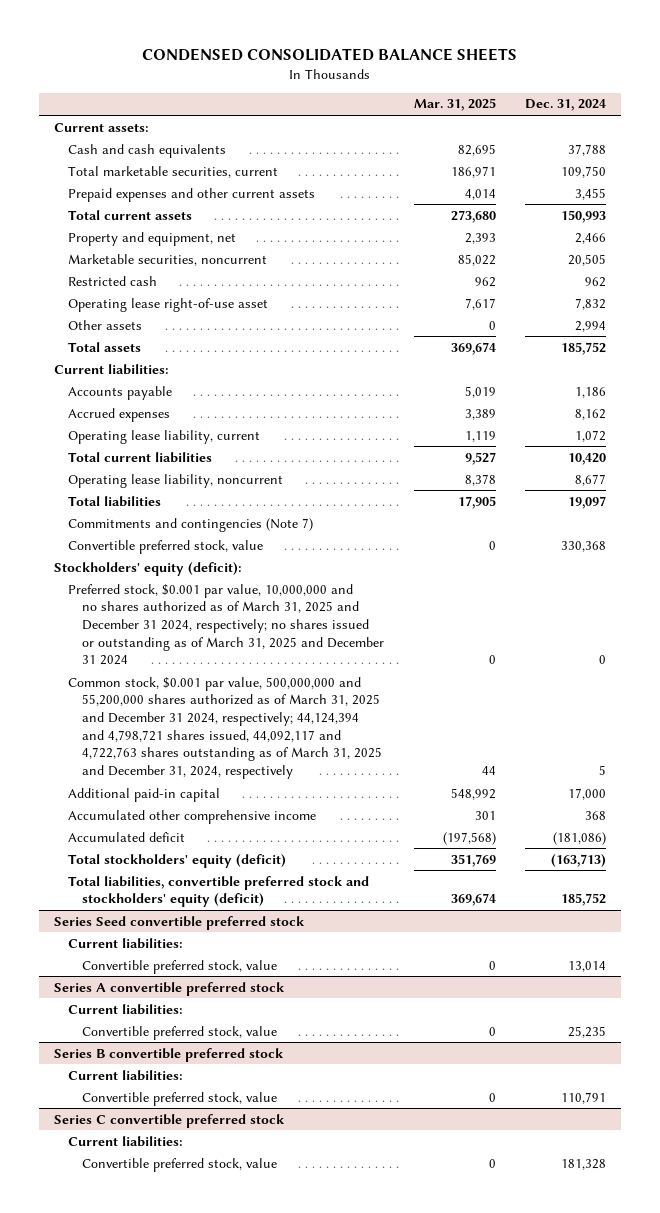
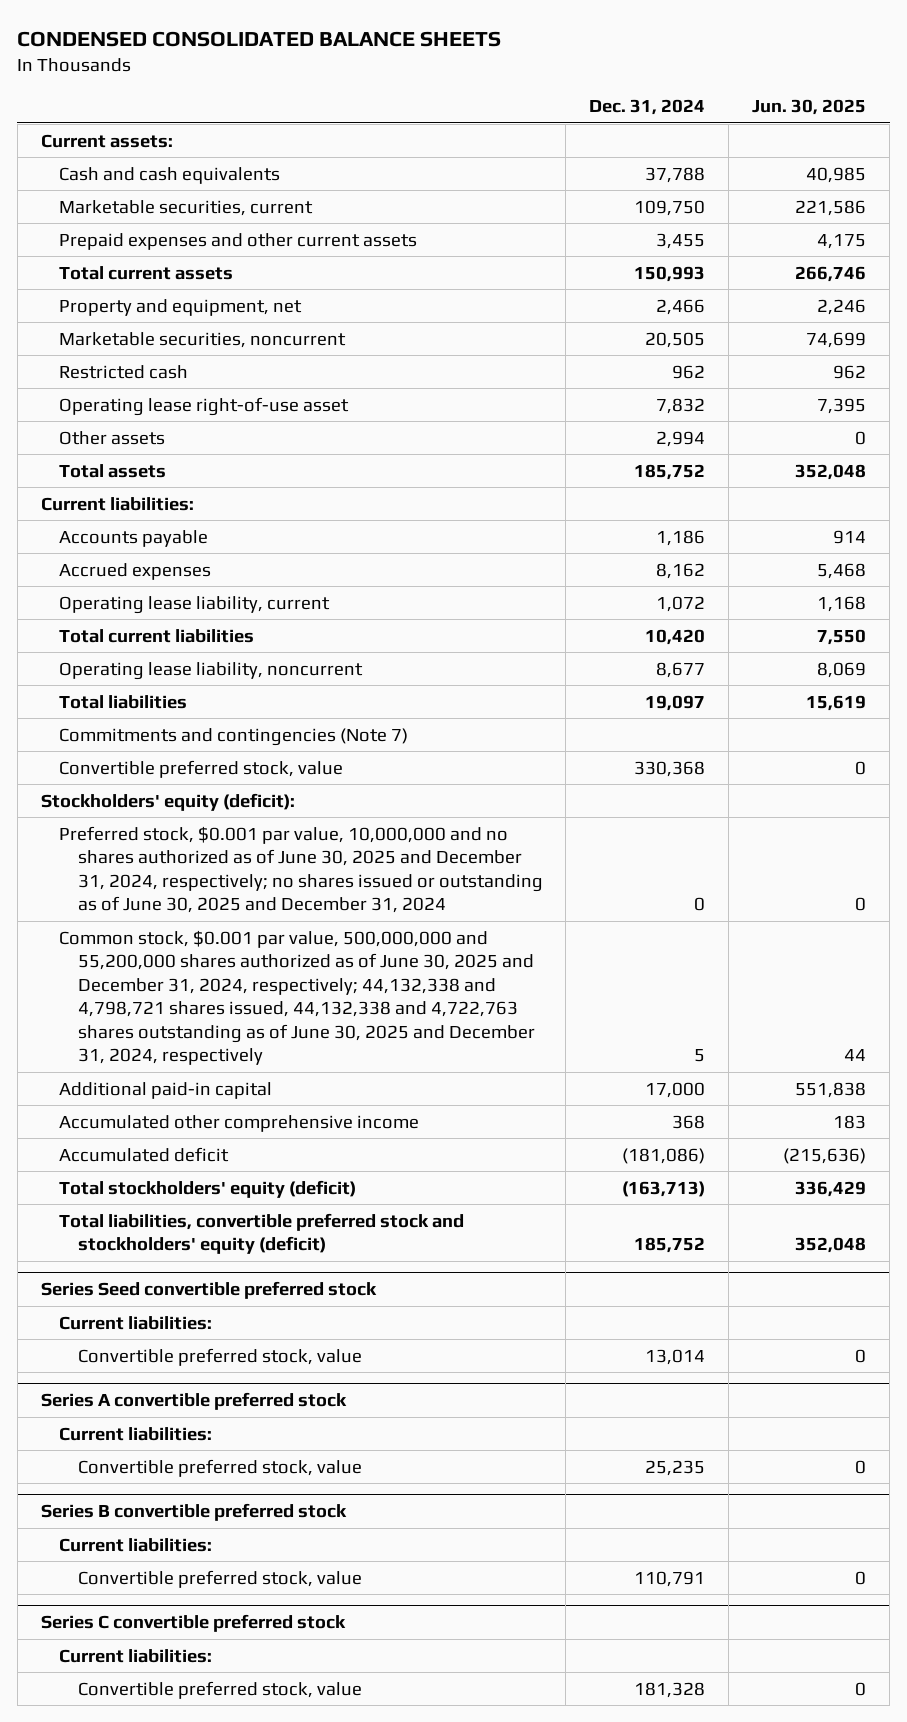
[413,98,496,112] Mar. 31, 2025 -> none
none -> [752,99,867,116] Jun. 30, 2025
[67,165,278,178] Total marketable securities, current -> [59,199,314,216] Marketable securities, current
[67,583,384,666] Preferred stock, $0.001 par value, 10,000,000 and no shares authorized as of March 31, 2025 and December 31 2024, respectively; no shares issued or outstanding as of March 31, 2025 and December 31 2024 -> [59,825,543,914] Preferred stock, $0.001 par value, 10,000,000 and no shares authorized as of June 30, 2025 and December 31, 2024, respectively; no shares issued or outstanding as of June 30, 2025 and December 31, 2024
[67,676,382,779] Common stock, $0.001 par value, 500,000,000 and 55,200,000 shares authorized as of March 31, 2025 and December 31 2024, respectively; 44,124,394 and 4,798,721 shares issued, 44,092,117 and 4,722,763 shares outstanding as of March 31, 2025 and December 31, 2024, respectively -> [59,929,535,1066] Common stock, $0.001 par value, 500,000,000 and 55,200,000 shares authorized as of June 30, 2025 and December 31, 2024, respectively; 44,132,338 and 4,798,721 shares issued, 44,132,338 and 4,722,763 shares outstanding as of June 30, 2025 and December 31, 2024, respectively

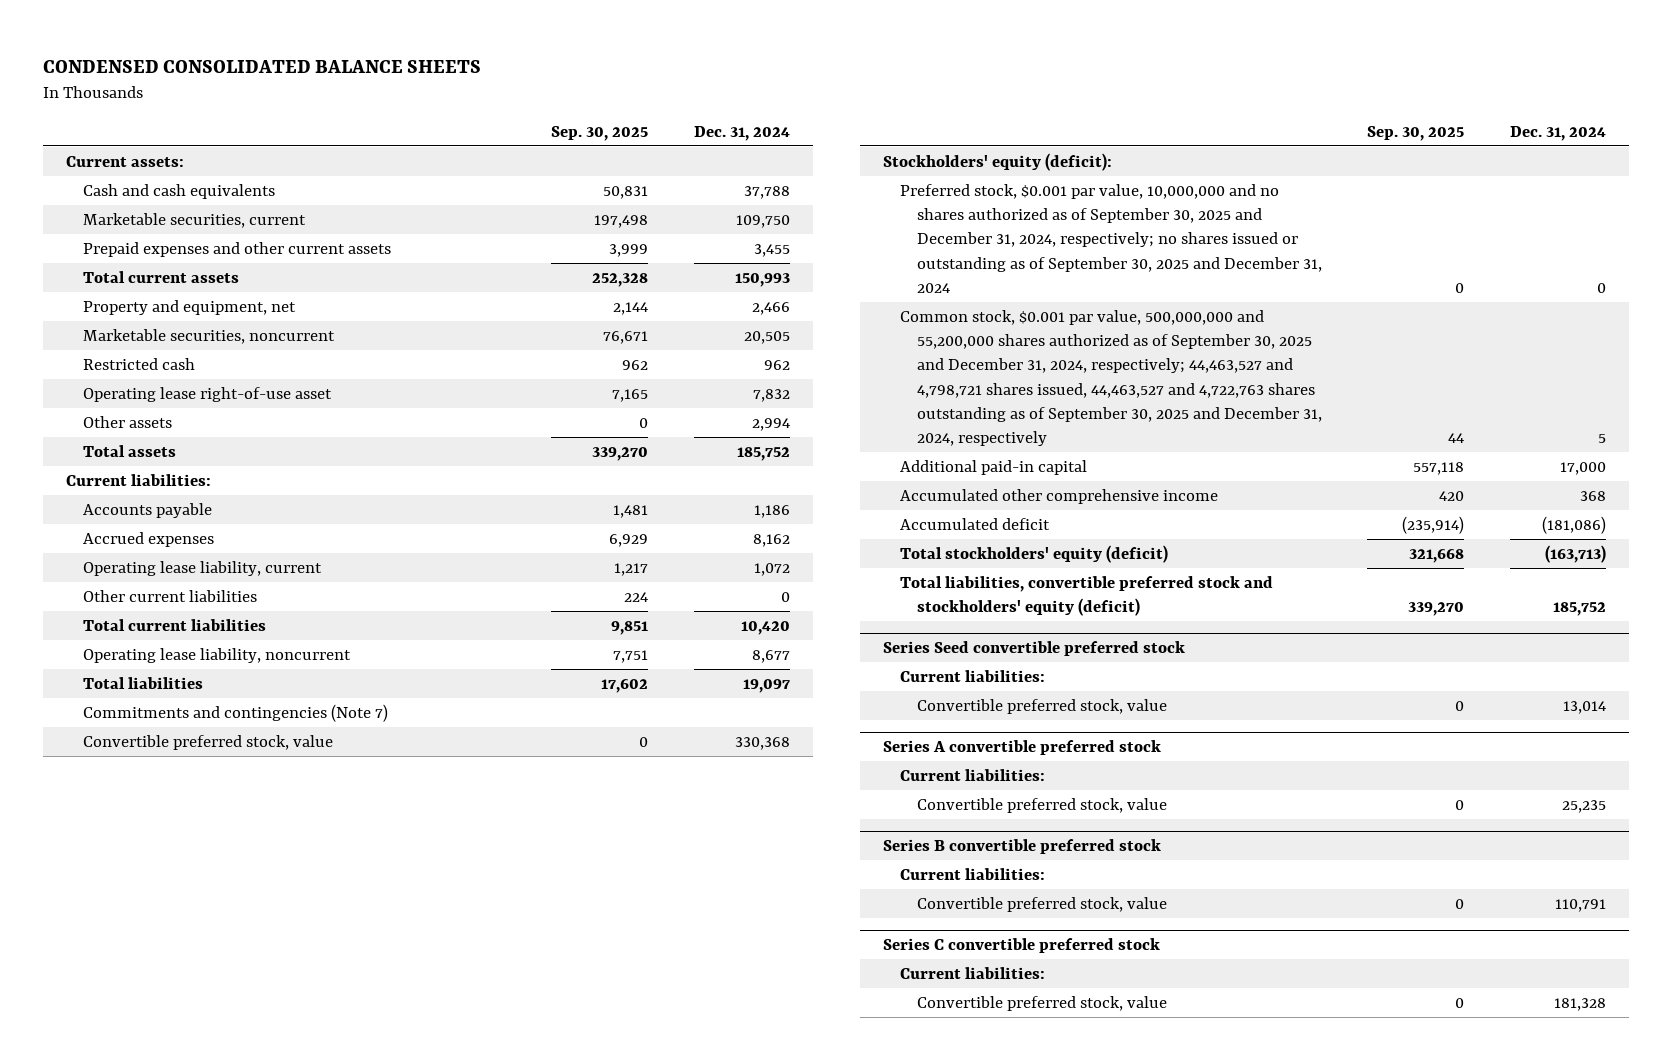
[752,99,867,116] Jun. 30, 2025 -> none
none -> [551,125,649,141] Sep. 30, 2025
none -> [83,589,258,602] Other current liabilities
[59,825,543,914] Preferred stock, $0.001 par value, 10,000,000 and no shares authorized as of June 30, 2025 and December 31, 2024, respectively; no shares issued or outstanding as of June 30, 2025 and December 31, 2024 -> [899,183,1322,294] Preferred stock, $0.001 par value, 10,000,000 and no shares authorized as of September 30, 2025 and December 31, 2024, respectively; no shares issued or outstanding as of September 30, 2025 and December 31, 2024
[59,929,535,1066] Common stock, $0.001 par value, 500,000,000 and 55,200,000 shares authorized as of June 30, 2025 and December 31, 2024, respectively; 44,132,338 and 4,798,721 shares issued, 44,132,338 and 4,722,763 shares outstanding as of June 30, 2025 and December 31, 2024, respectively -> [899,309,1322,447] Common stock, $0.001 par value, 500,000,000 and 55,200,000 shares authorized as of September 30, 2025 and December 31, 2024, respectively; 44,463,527 and 4,798,721 shares issued, 44,463,527 and 4,722,763 shares outstanding as of September 30, 2025 and December 31, 2024, respectively

